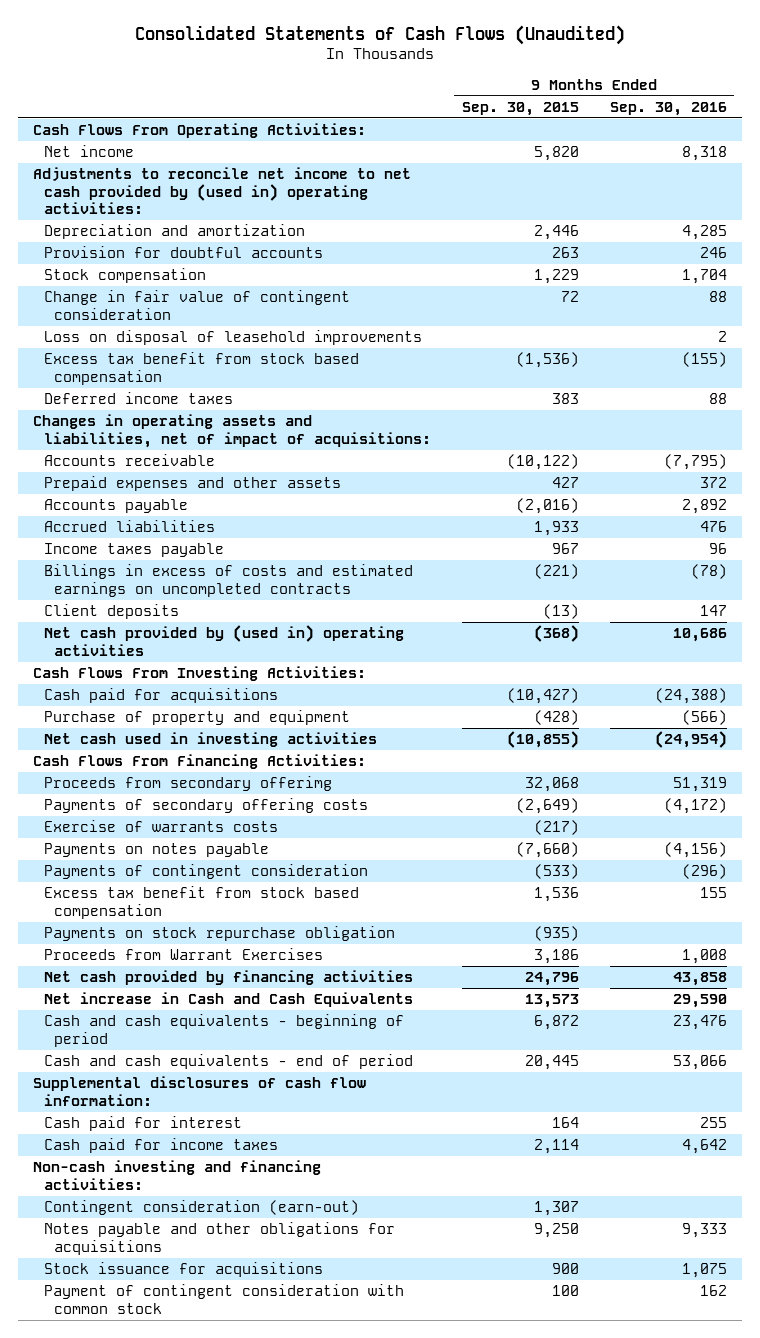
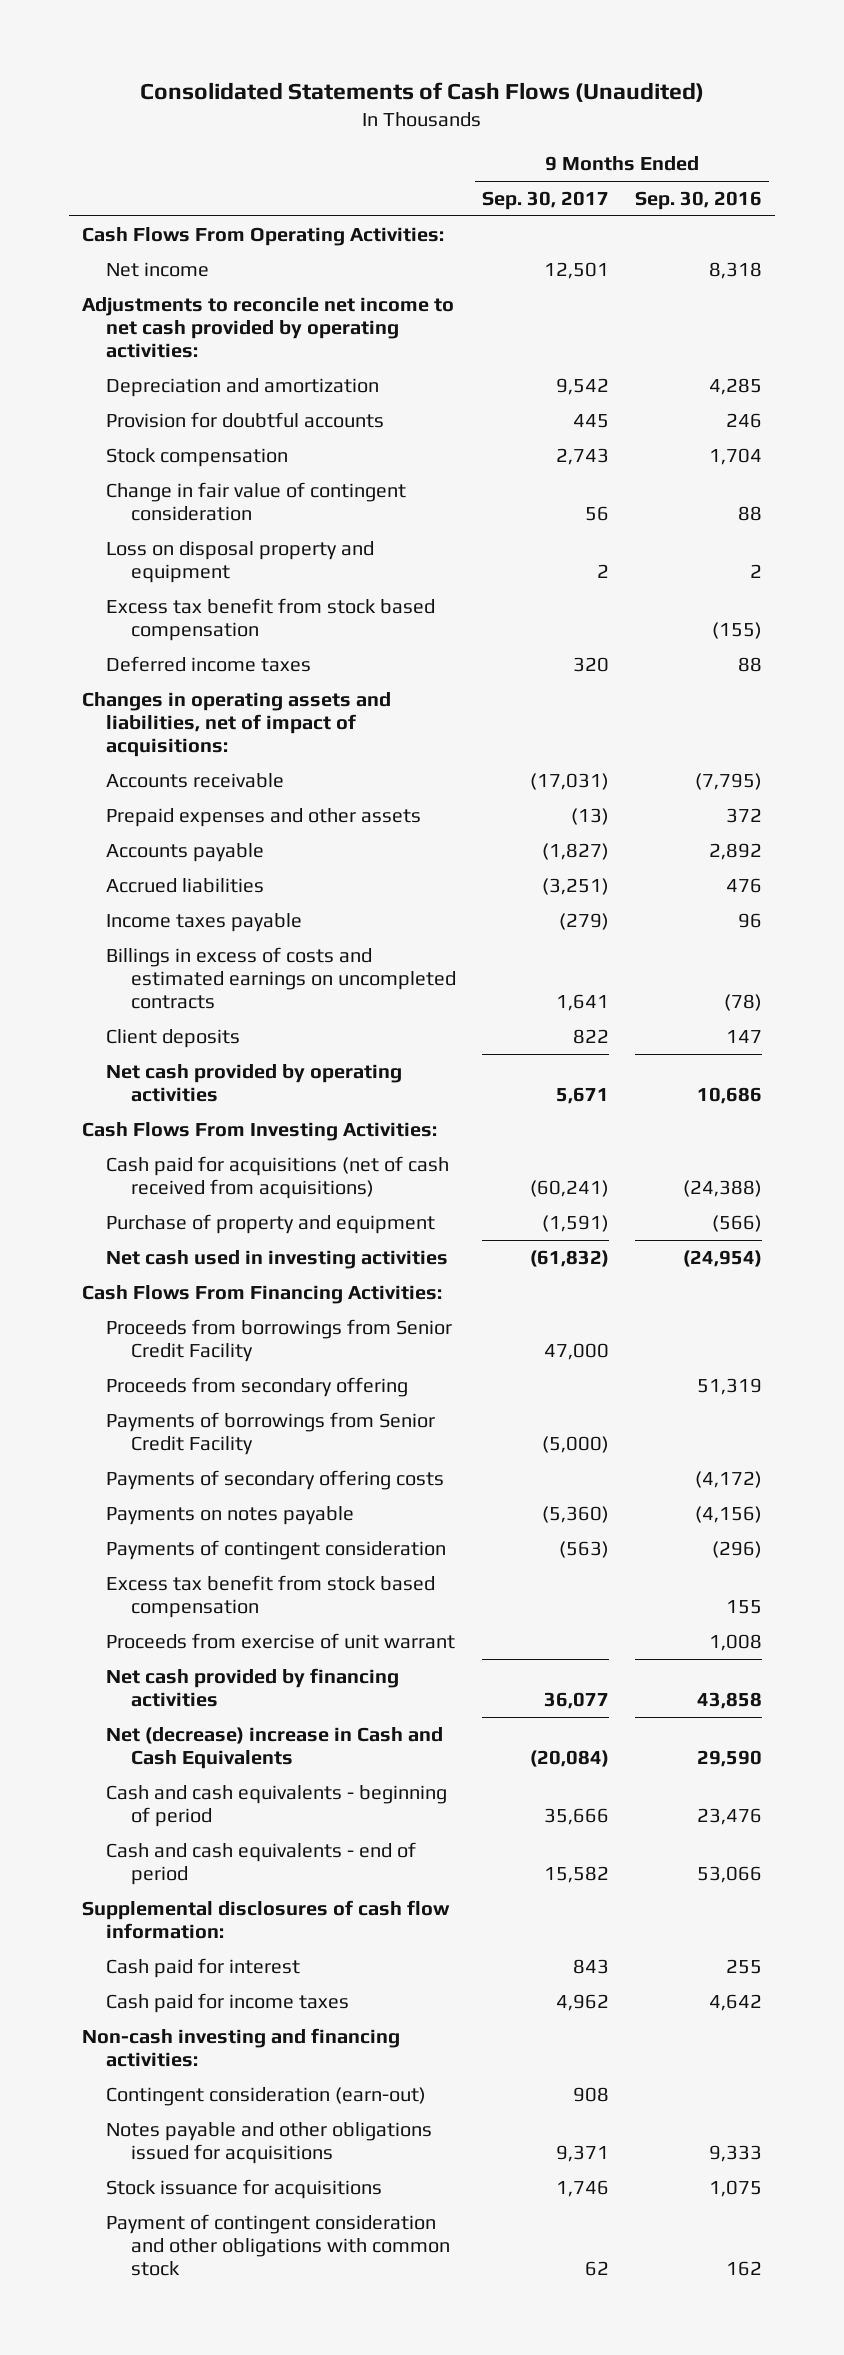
[461,101,579,116] Sep. 30, 2015 -> none
none -> [481,190,609,210] Sep. 30, 2017
[33,167,412,214] Adjustments to reconcile net income to net cash provided by (used in) operating activities: -> [81,296,454,358] Adjustments to reconcile net income to net cash provided by operating activities:
[43,330,422,346] Loss on disposal of leasehold improvements -> [106,540,375,583] Loss on disposal property and equipment
[43,625,404,656] Net cash provided by (used in) operating activities -> [106,1063,403,1102] Net cash provided by operating activities
[43,688,278,704] Cash paid for acquisitions -> [106,1155,450,1199] Cash paid for acquisitions (net of cash received from acquisitions)
none -> [106,1318,453,1362] Proceeds from borrowings from Senior Credit Facility
[43,776,332,792] Proceeds from secondary offerimg -> [106,1376,409,1397] Proceeds from secondary offering
none -> [106,1411,436,1455] Payments of borrowings from Senior Credit Facility
[43,820,278,833] Exercise of warrants costs -> none
[43,926,395,942] Payments on stock repurchase obligation -> none
[43,948,323,961] Proceeds from Warrant Exercises -> [106,1632,456,1649] Proceeds from exercise of unit warrant
[43,992,413,1008] Net increase in Cash and Cash Equivalents -> [106,1726,444,1769] Net (decrease) increase in Cash and Cash Equivalents
[43,1222,395,1255] Notes payable and other obligations for acquisitions -> [106,2121,433,2164] Notes payable and other obligations issued for acquisitions
[43,1284,404,1314] Payment of contingent consideration with common stock -> [106,2213,450,2276] Payment of contingent consideration and other obligations with common stock

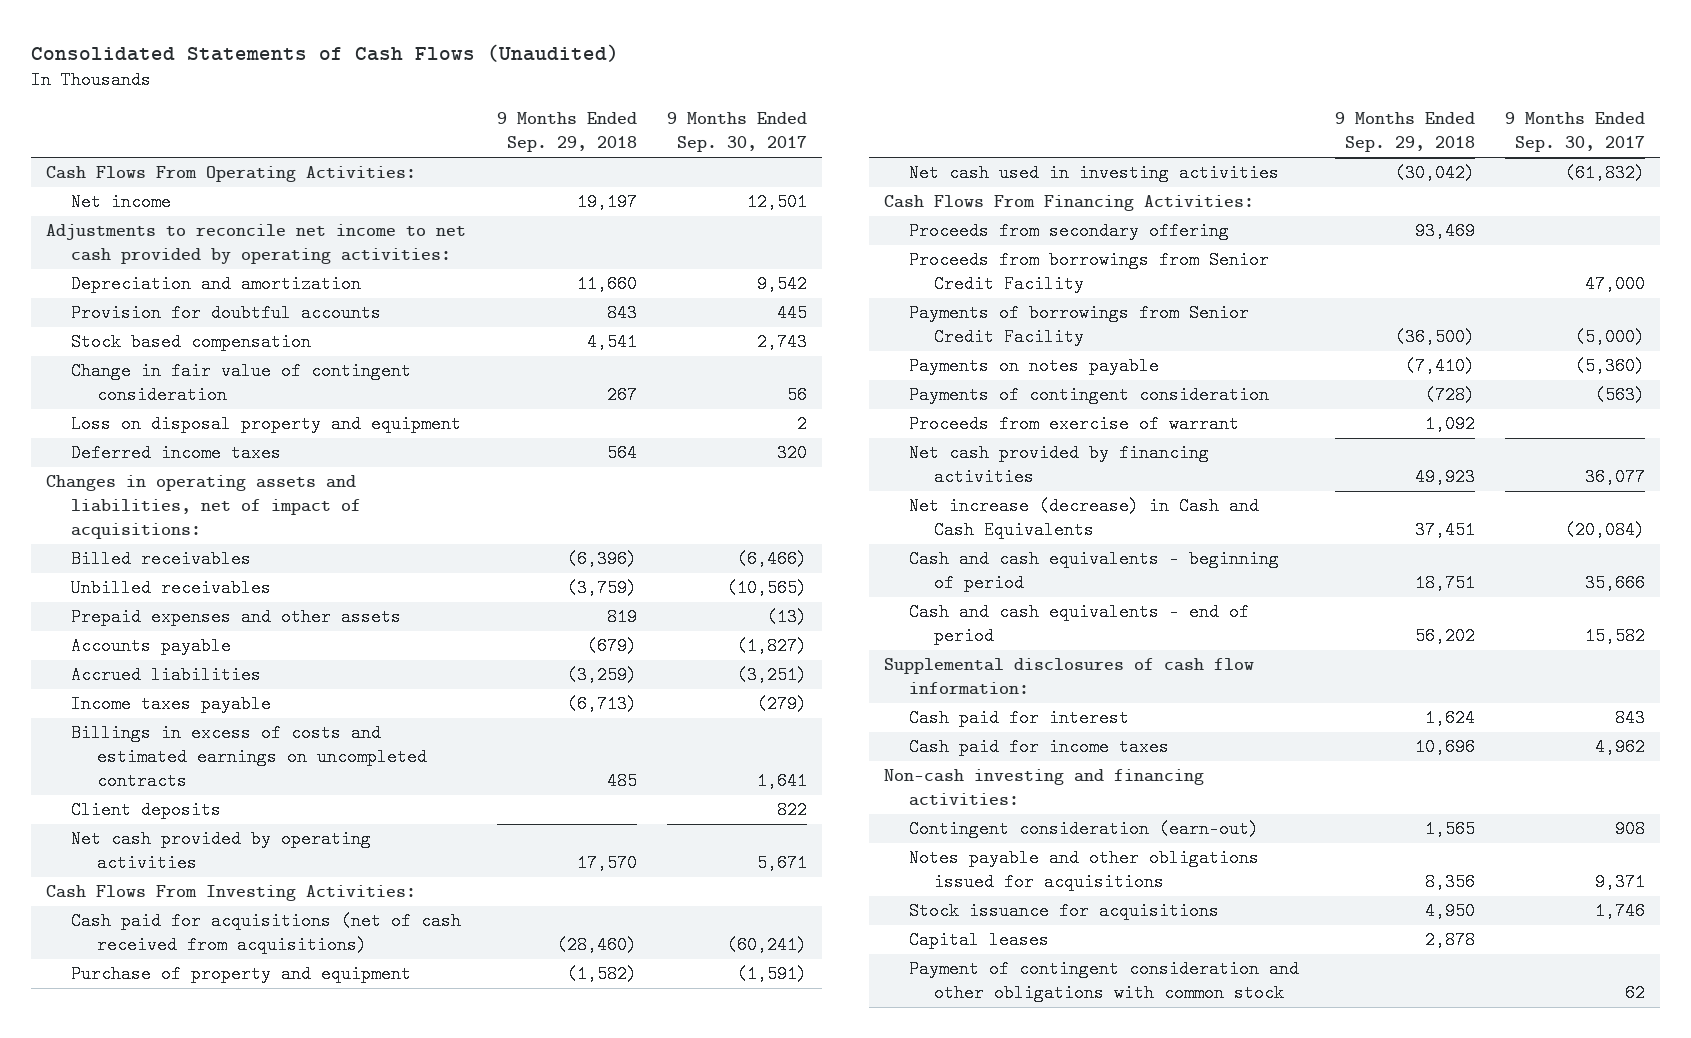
[635,190,763,210] Sep. 30, 2016 -> none
none -> [496,112,637,153] 9 Months Ended Sep. 29, 2018
[106,447,289,467] Stock compensation -> [71,333,312,352] Stock based compensation
[106,597,436,641] Excess tax benefit from stock based compensation -> none
[106,772,285,788] Accounts receivable -> none
none -> [71,550,252,569] Billed receivables
none -> [71,579,272,598] Unbilled receivables
[106,1318,453,1362] Proceeds from borrowings from Senior Credit Facility -> [909,251,1270,294] Proceeds from borrowings from Senior Credit Facility
[106,1469,445,1490] Payments of secondary offering costs -> none
[106,1574,436,1618] Excess tax benefit from stock based compensation -> none
[106,1632,456,1649] Proceeds from exercise of unit warrant -> [909,415,1240,434] Proceeds from exercise of warrant
[106,1726,444,1769] Net (decrease) increase in Cash and Cash Equivalents -> [909,497,1260,540] Net increase (decrease) in Cash and Cash Equivalents
none -> [909,931,1050,950] Capital leases

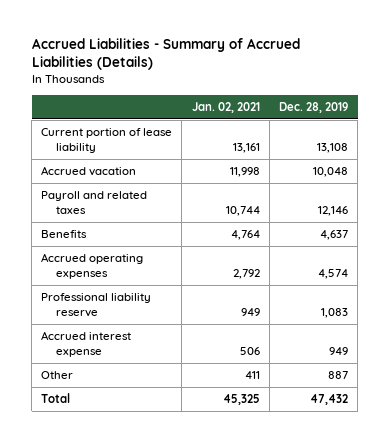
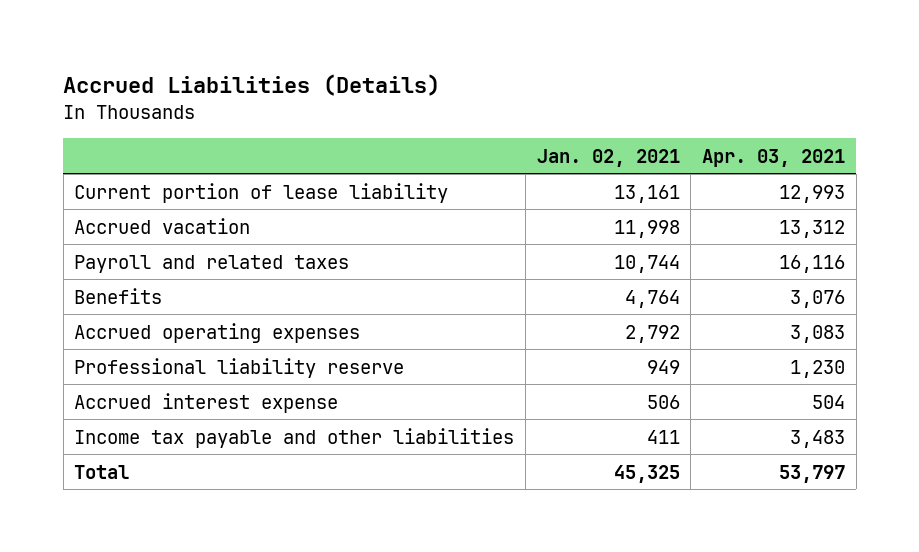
[31,38,300,71] Accrued Liabilities - Summary of Accrued Liabilities (Details) -> [63,73,441,96] Accrued Liabilities (Details)
[279,101,349,113] Dec. 28, 2019 -> none
none -> [701,148,845,167] Apr. 03, 2021
[41,371,74,380] Other -> [74,427,515,448] Income tax payable and other liabilities

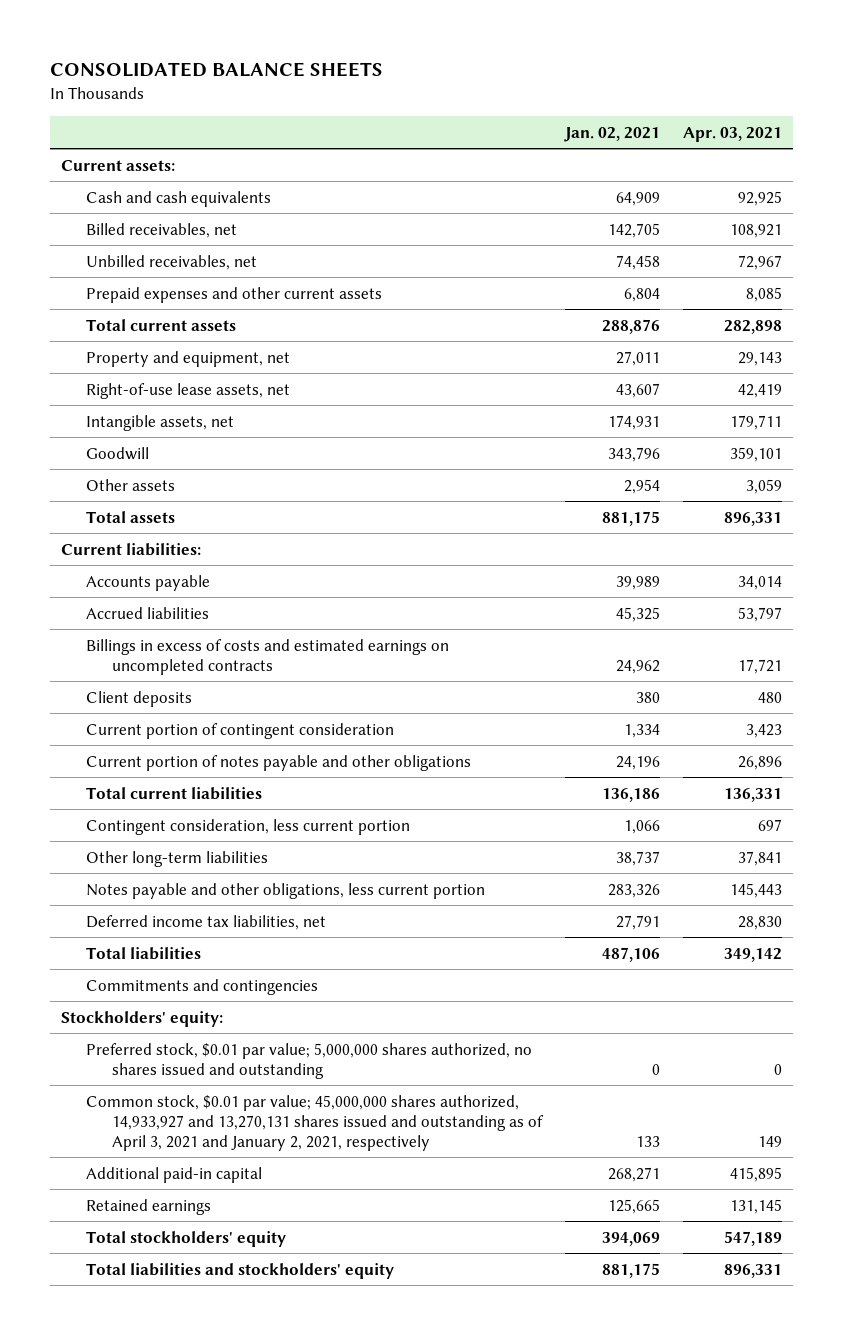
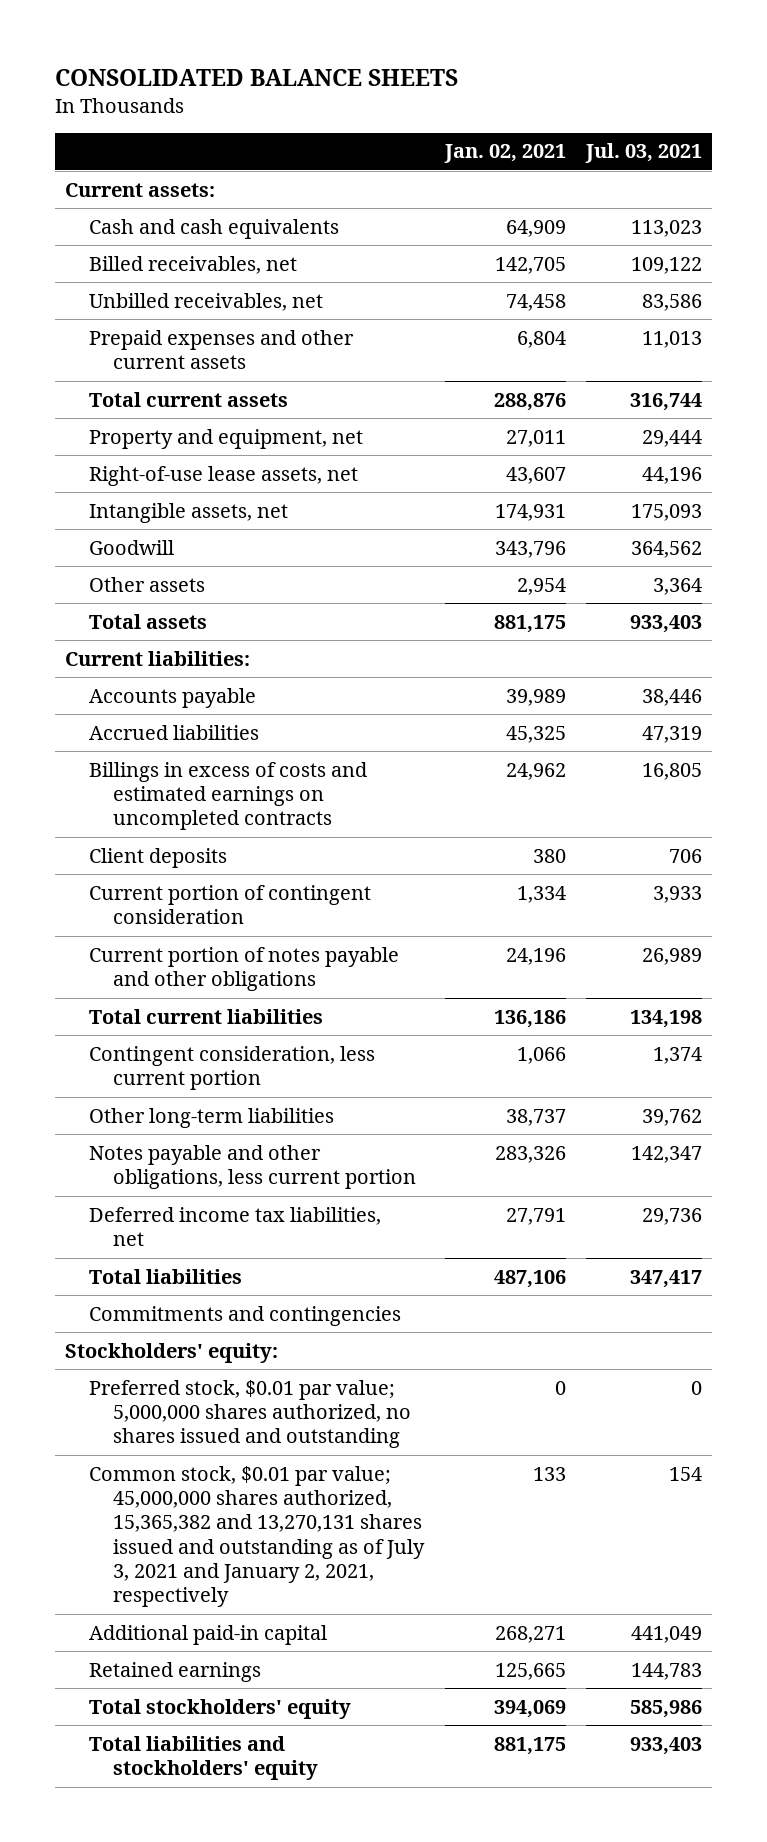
[682,126,782,142] Apr. 03, 2021 -> none
none -> [584,143,702,164] Jul. 03, 2021
[86,1094,544,1151] Common stock, $0.01 par value; 45,000,000 shares authorized, 14,933,927 and 13,270,131 shares issued and outstanding as of April 3, 2021 and January 2, 2021, respectively -> [89,1465,426,1608] Common stock, $0.01 par value; 45,000,000 shares authorized, 15,365,382 and 13,270,131 shares issued and outstanding as of July 3, 2021 and January 2, 2021, respectively

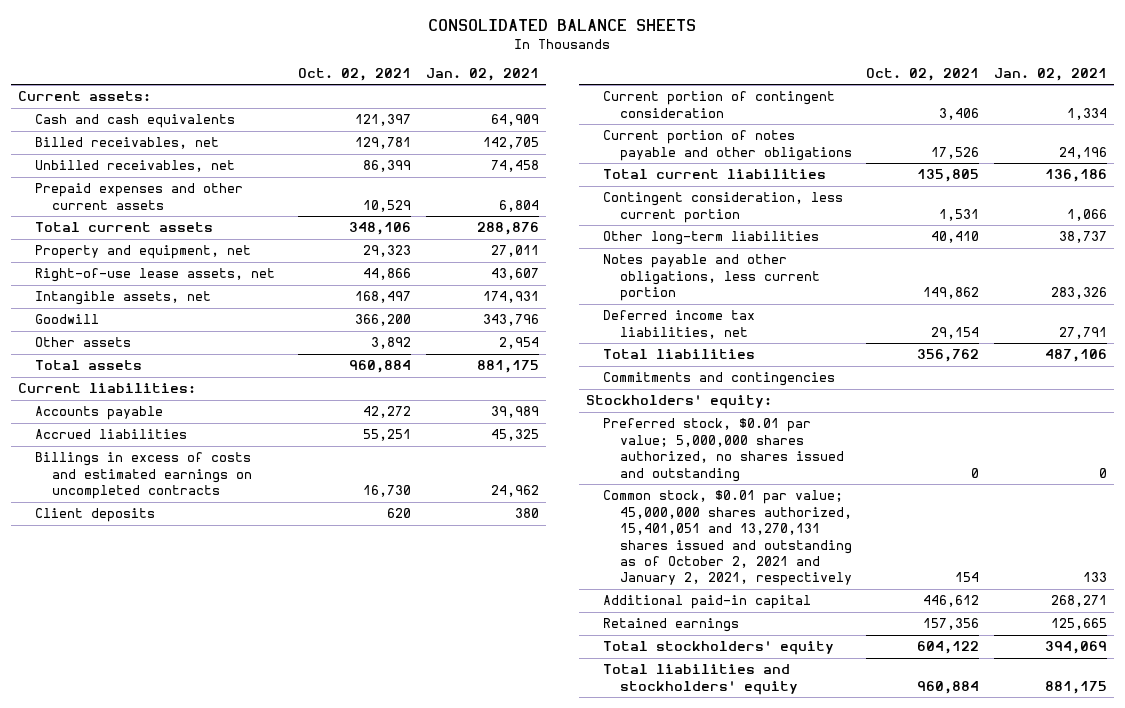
[584,143,702,164] Jul. 03, 2021 -> none
none -> [298,68,412,82] Oct. 02, 2021
[89,1465,426,1608] Common stock, $0.01 par value; 45,000,000 shares authorized, 15,365,382 and 13,270,131 shares issued and outstanding as of July 3, 2021 and January 2, 2021, respectively -> [602,490,852,587] Common stock, $0.01 par value; 45,000,000 shares authorized, 15,401,051 and 13,270,131 shares issued and outstanding as of October 2, 2021 and January 2, 2021, respectively

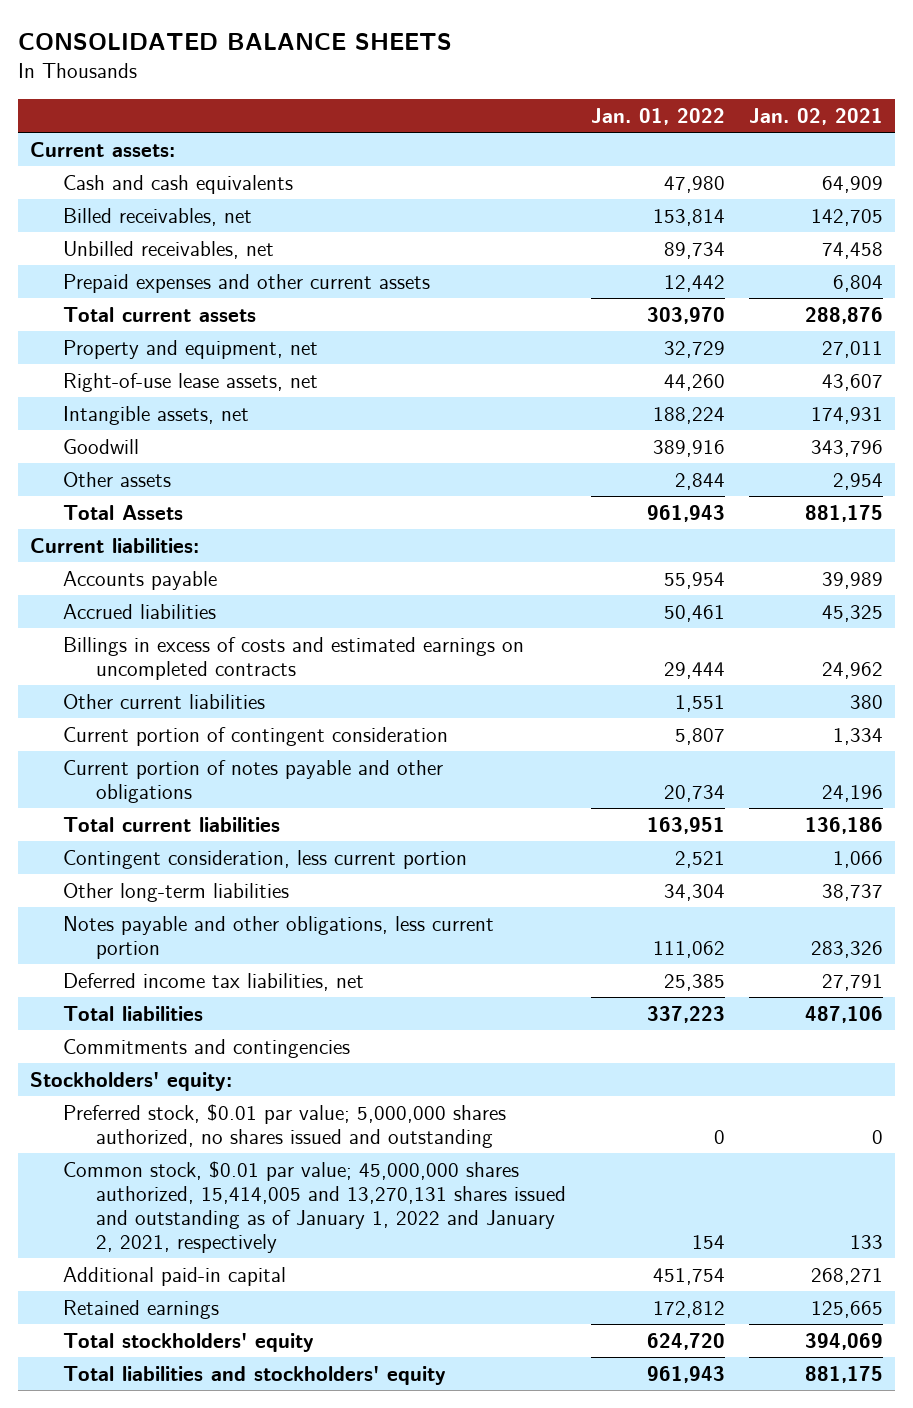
[298,68,412,82] Oct. 02, 2021 -> none
none -> [590,107,725,125] Jan. 01, 2022
[34,360,142,371] Total assets -> [63,504,184,520] Total Assets
[34,508,155,523] Client deposits -> none
none -> [63,693,266,709] Other current liabilities
[602,490,852,587] Common stock, $0.01 par value; 45,000,000 shares authorized, 15,401,051 and 13,270,131 shares issued and outstanding as of October 2, 2021 and January 2, 2021, respectively -> [63,1160,567,1254] Common stock, $0.01 par value; 45,000,000 shares authorized, 15,414,005 and 13,270,131 shares issued and outstanding as of January 1, 2022 and January 2, 2021, respectively

